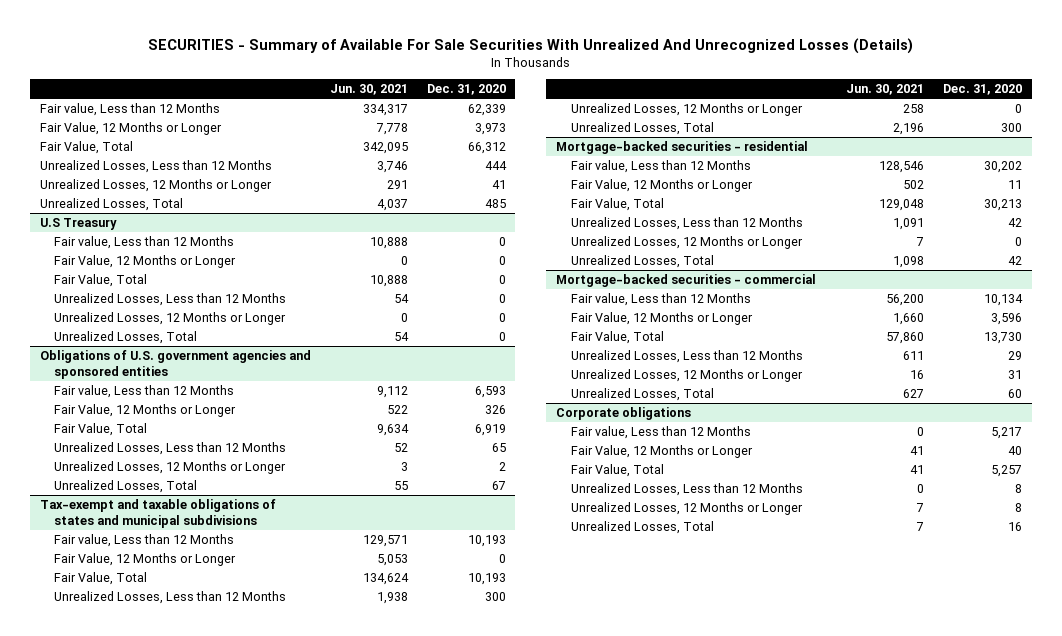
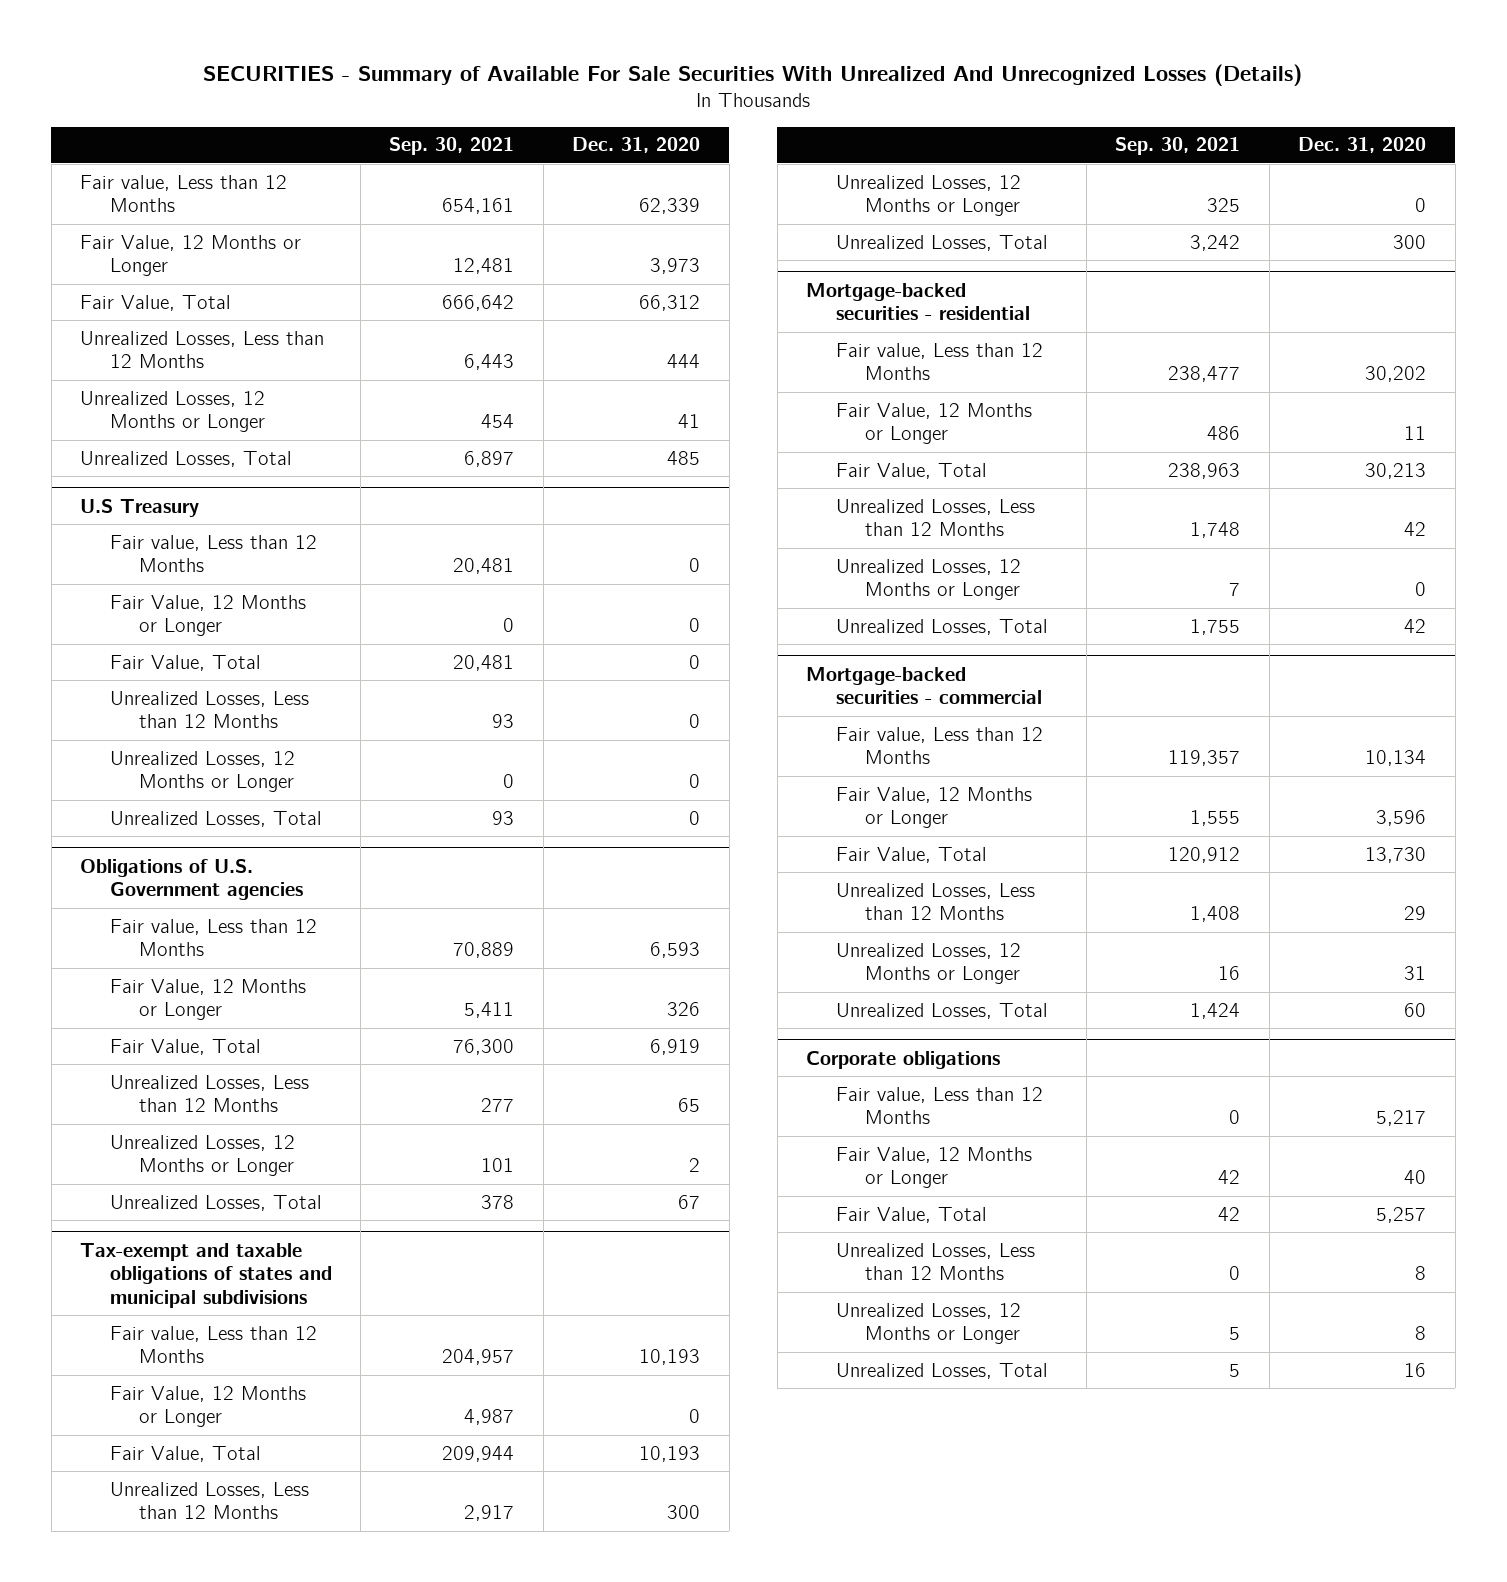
[329,84,408,96] Jun. 30, 2021 -> none
none -> [389,137,515,156] Sep. 30, 2021
[39,350,311,380] Obligations of U.S. government agencies and sponsored entities -> [80,858,303,901] Obligations of U.S. Government agencies

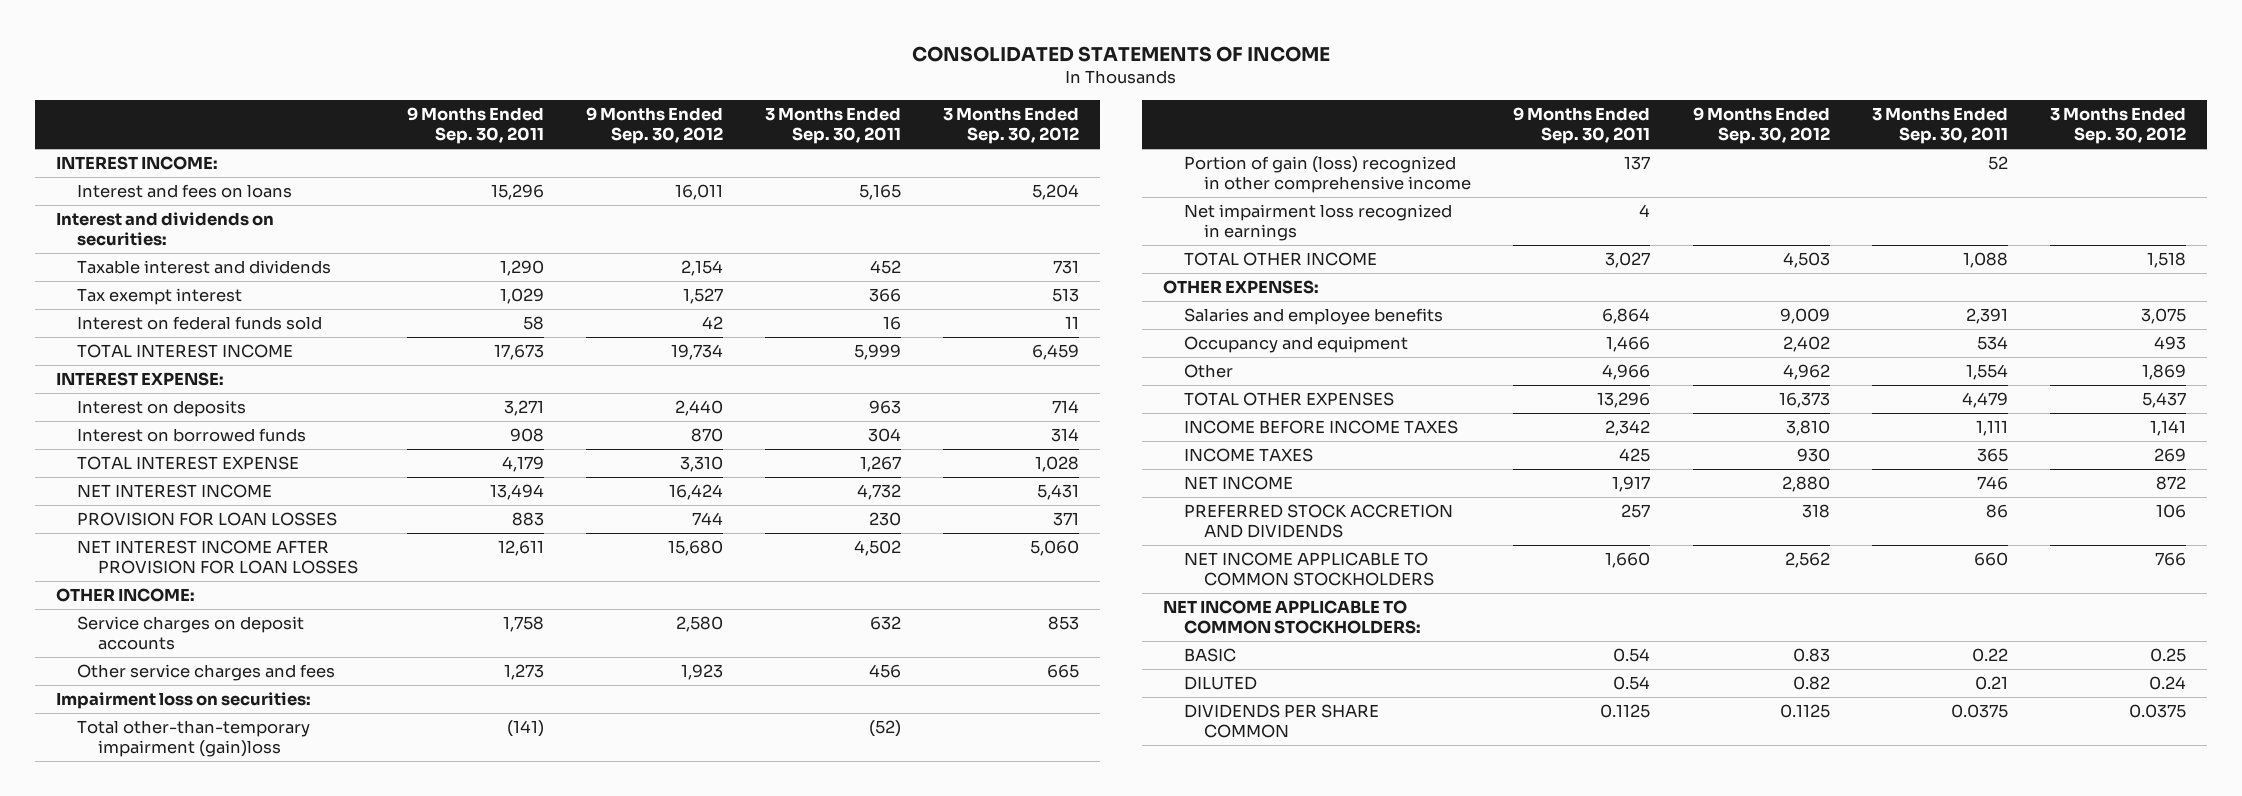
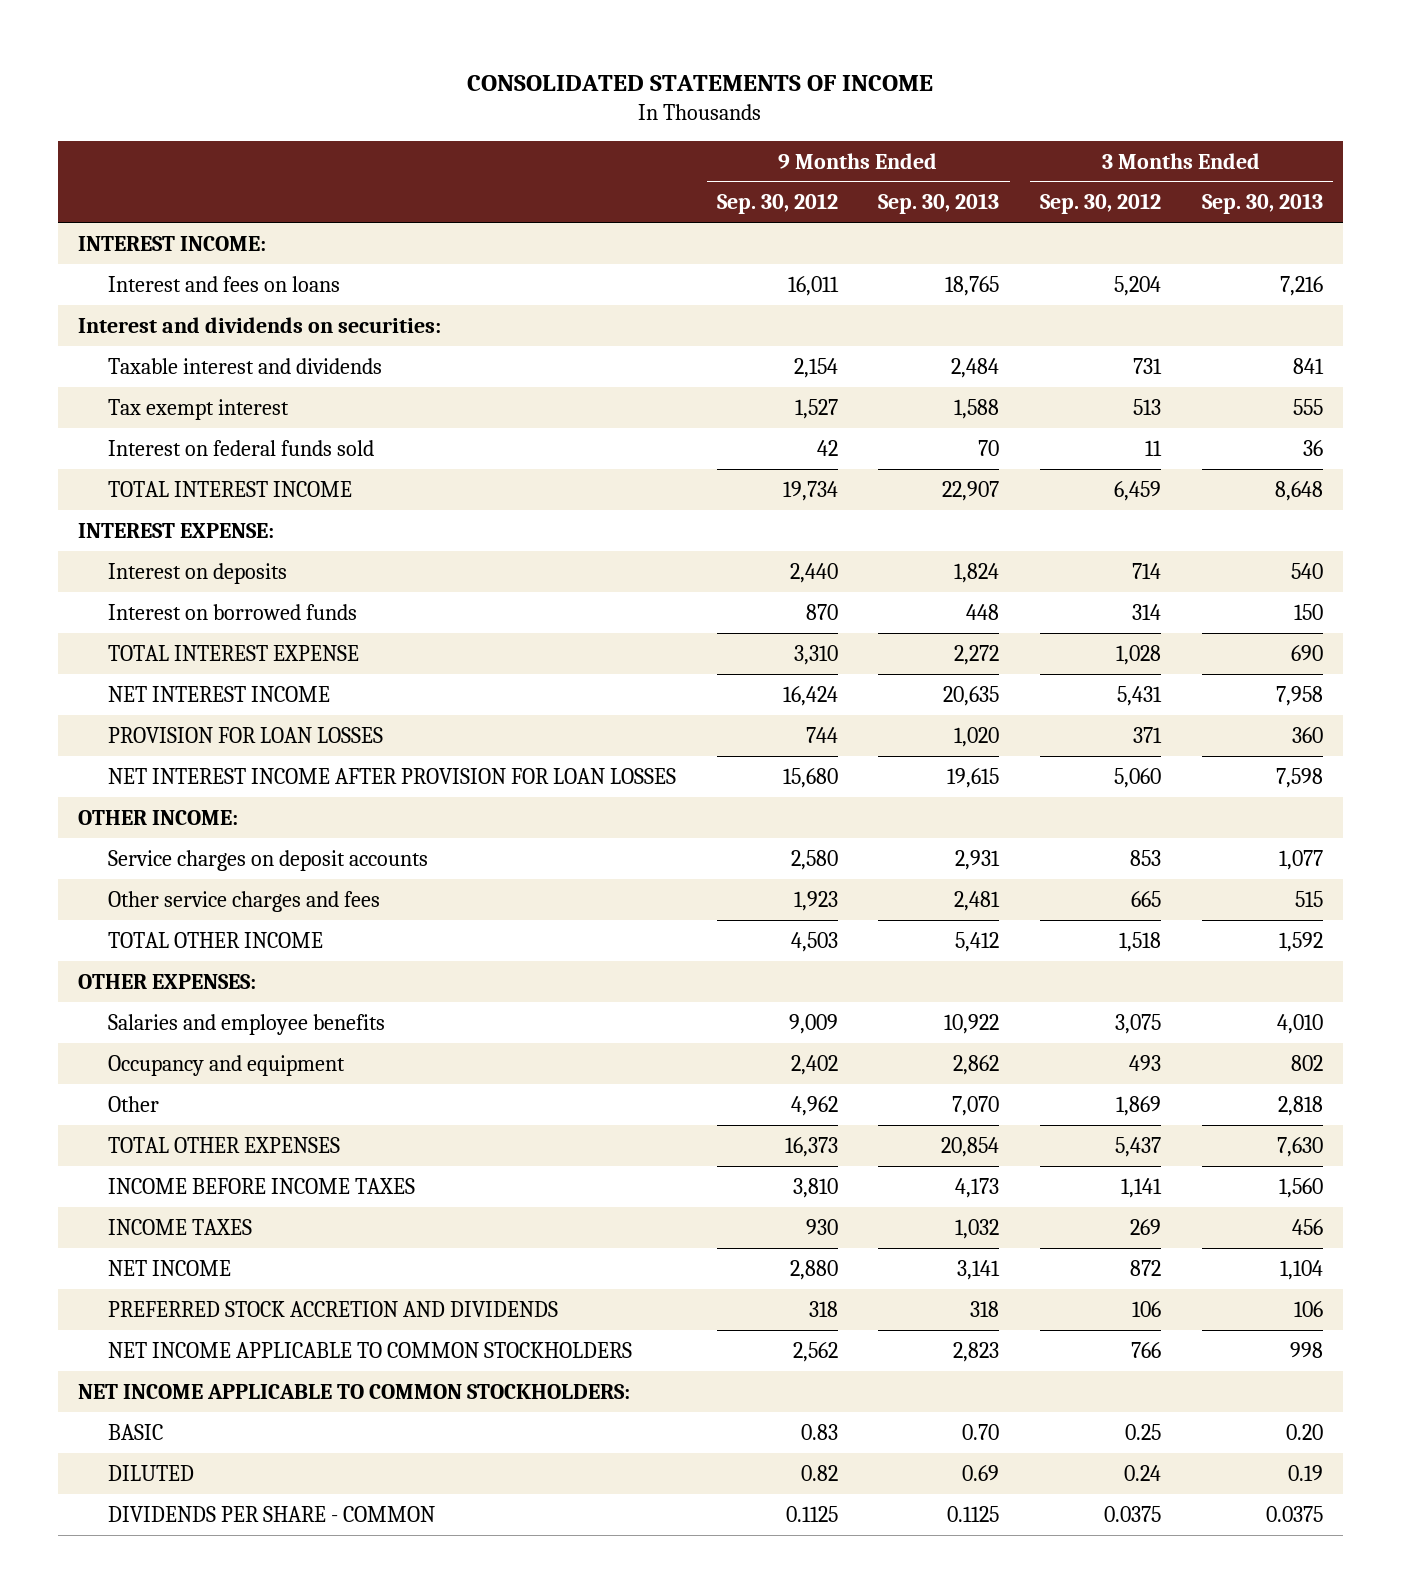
[406,106,544,145] 9 Months Ended Sep. 30, 2011 -> none
[764,106,901,145] 3 Months Ended Sep. 30, 2011 -> none
none -> [878,193,1000,215] Sep. 30, 2013
none -> [1201,193,1323,215] Sep. 30, 2013
[55,691,311,709] Impairment loss on securities: -> none
[76,719,310,758] Total other-than-temporary impairment (gain)loss -> none
[1183,155,1472,194] Portion of gain (loss) recognized in other comprehensive income -> none
[1183,203,1452,242] Net impairment loss recognized in earnings -> none
[1183,703,1379,739] DIVIDENDS PER SHARE COMMON -> [108,1505,436,1522] DIVIDENDS PER SHARE - COMMON

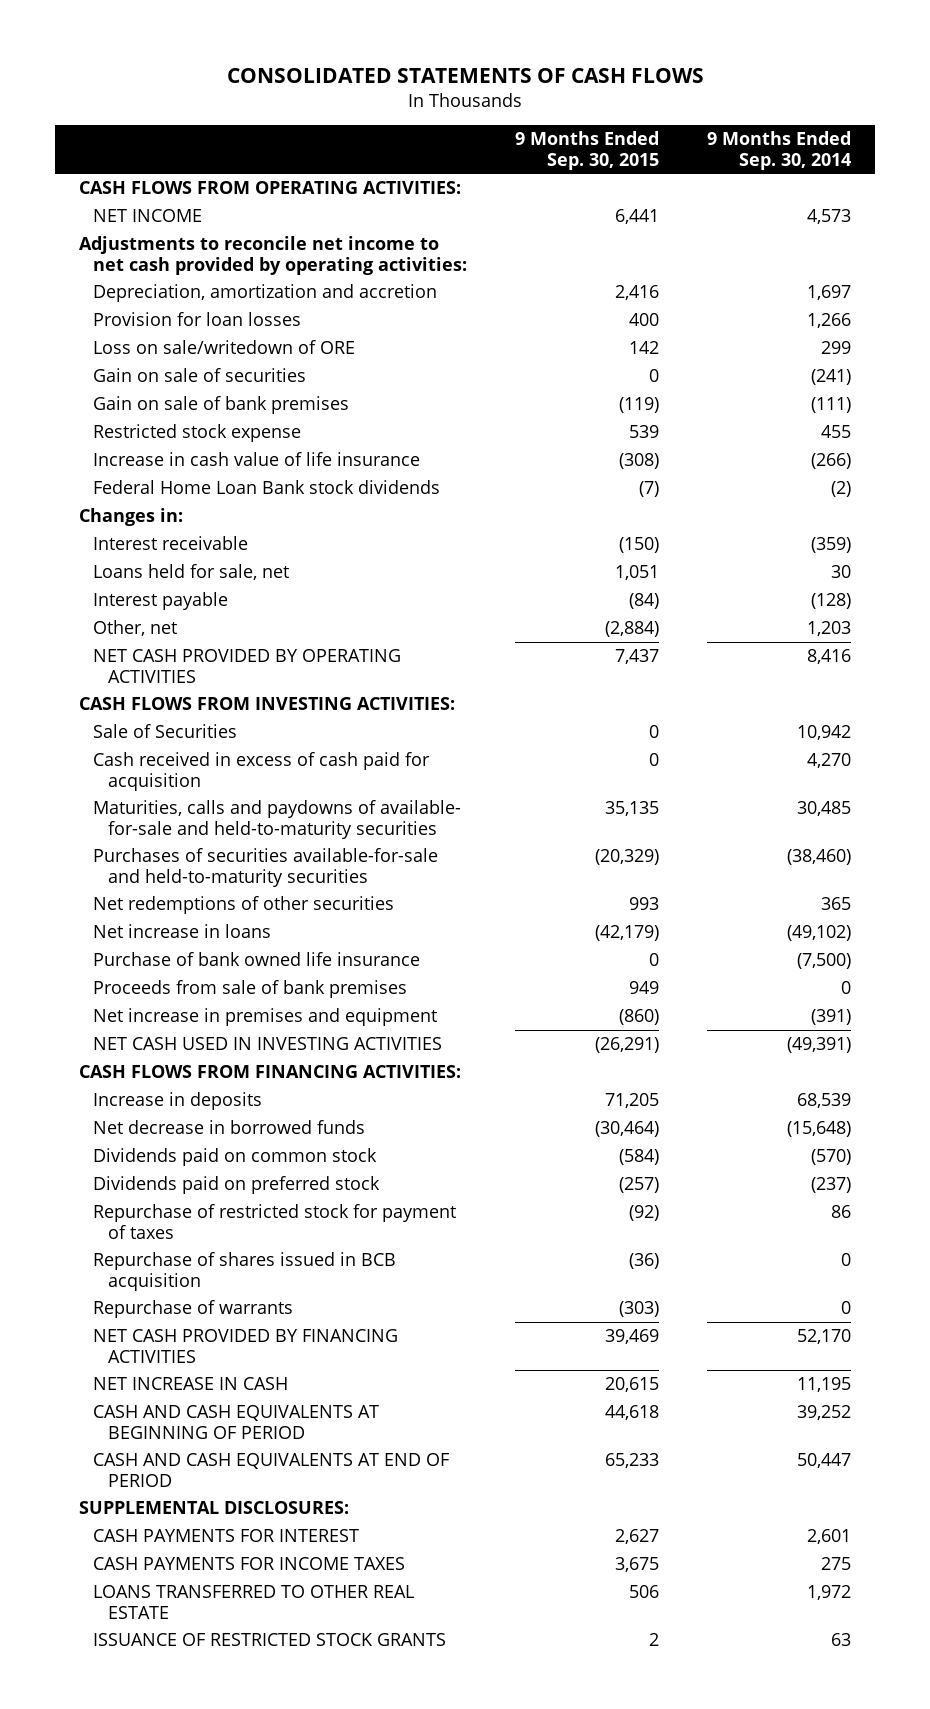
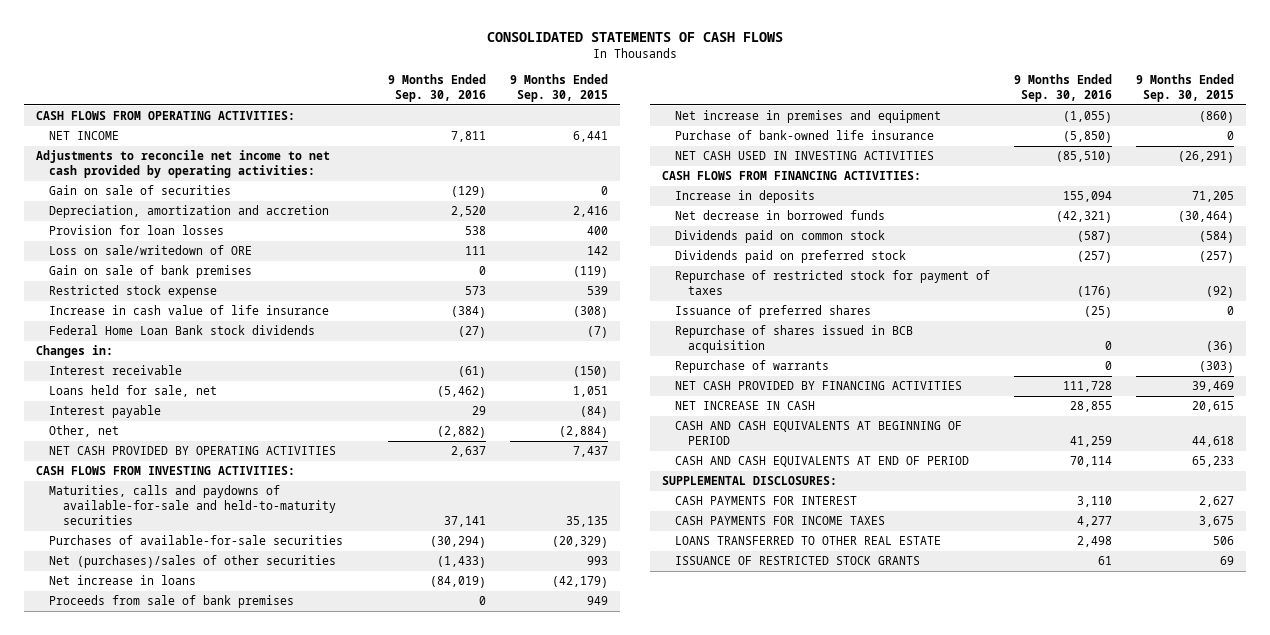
[707,130,852,170] 9 Months Ended Sep. 30, 2014 -> none
none -> [388,74,487,103] 9 Months Ended Sep. 30, 2016
[93,368,307,383] Gain on sale of securities -> [49,185,232,196] Gain on sale of securities
[93,724,238,739] Sale of Securities -> none
[93,752,431,792] Cash received in excess of cash paid for acquisition -> none
[93,800,462,840] Maturities, calls and paydowns of available- for-sale and held-to-maturity securities -> [49,485,336,526] Maturities, calls and paydowns of available-for-sale and held-to-maturity securities
[93,848,439,888] Purchases of securities available-for-sale and held-to-maturity securities -> [49,535,344,546] Purchases of available-for-sale securities
[93,896,395,915] Net redemptions of other securities -> [49,555,337,569] Net (purchases)/sales of other securities
[93,952,421,967] Purchase of bank owned life insurance -> none
none -> [675,130,935,141] Purchase of bank-owned life insurance
none -> [675,305,872,319] Issuance of preferred shares
[649,1633,660,1647] 2 -> [1220,556,1235,566] 69

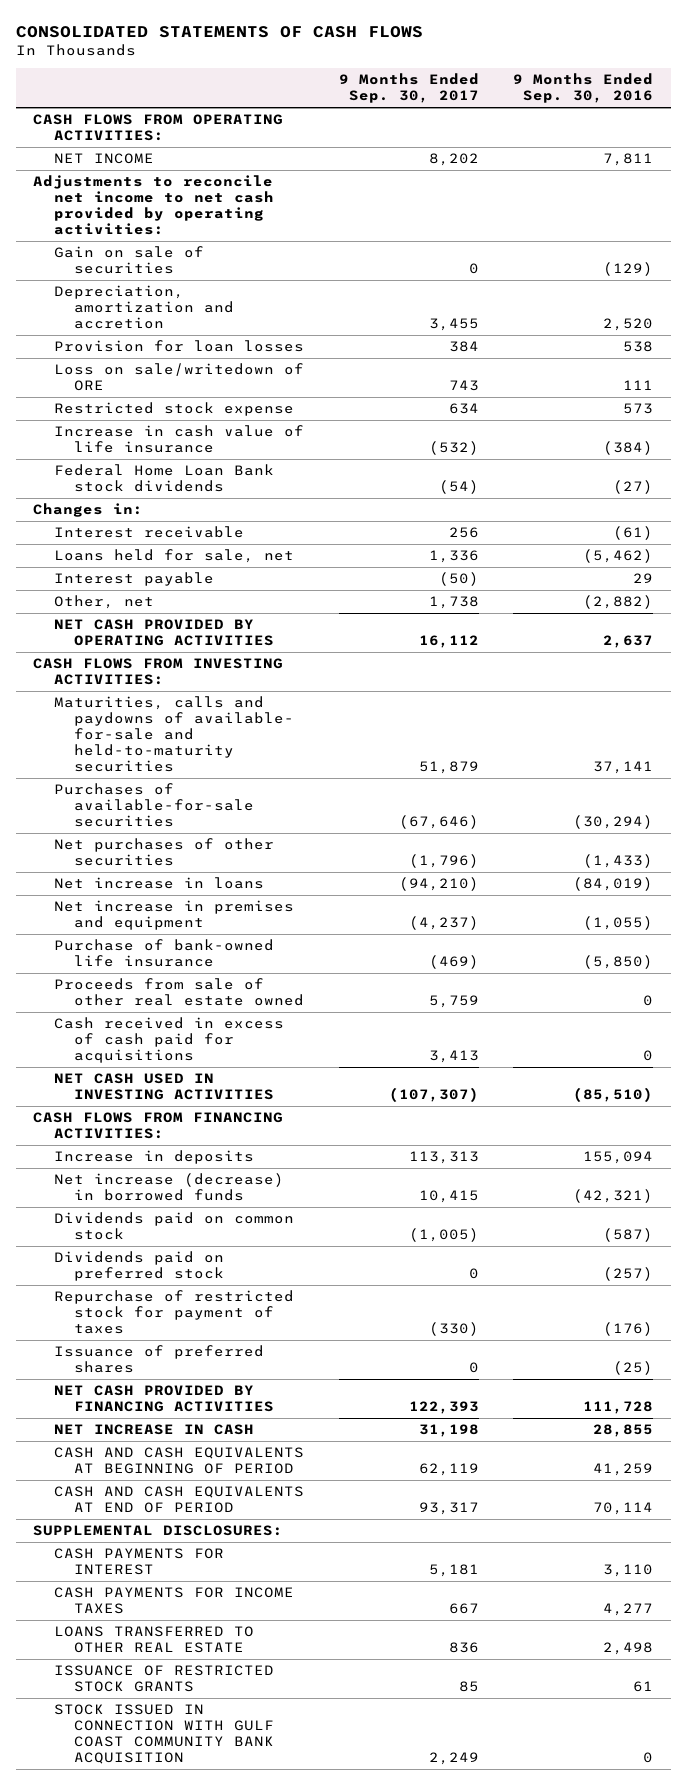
[510,74,609,103] 9 Months Ended Sep. 30, 2015 -> none
none -> [338,73,479,104] 9 Months Ended Sep. 30, 2017
[49,265,253,279] Gain on sale of bank premises -> none
[49,485,336,526] Maturities, calls and paydowns of available-for-sale and held-to-maturity securities -> [53,696,294,772] Maturities, calls and paydowns of available- for-sale and held-to-maturity securities
[49,555,337,569] Net (purchases)/sales of other securities -> [53,838,274,867] Net purchases of other securities
[49,595,295,609] Proceeds from sale of bank premises -> none
none -> [53,978,304,1007] Proceeds from sale of other real estate owned
none -> [53,1017,284,1063] Cash received in excess of cash paid for acquisitions
[675,210,886,221] Net decrease in borrowed funds -> [53,1173,284,1202] Net increase (decrease) in borrowed funds
[675,325,914,354] Repurchase of shares issued in BCB acquisition -> none
[675,360,830,374] Repurchase of warrants -> none
none -> [53,1704,274,1764] STOCK ISSUED IN CONNECTION WITH GULF COAST COMMUNITY BANK ACQUISITION

